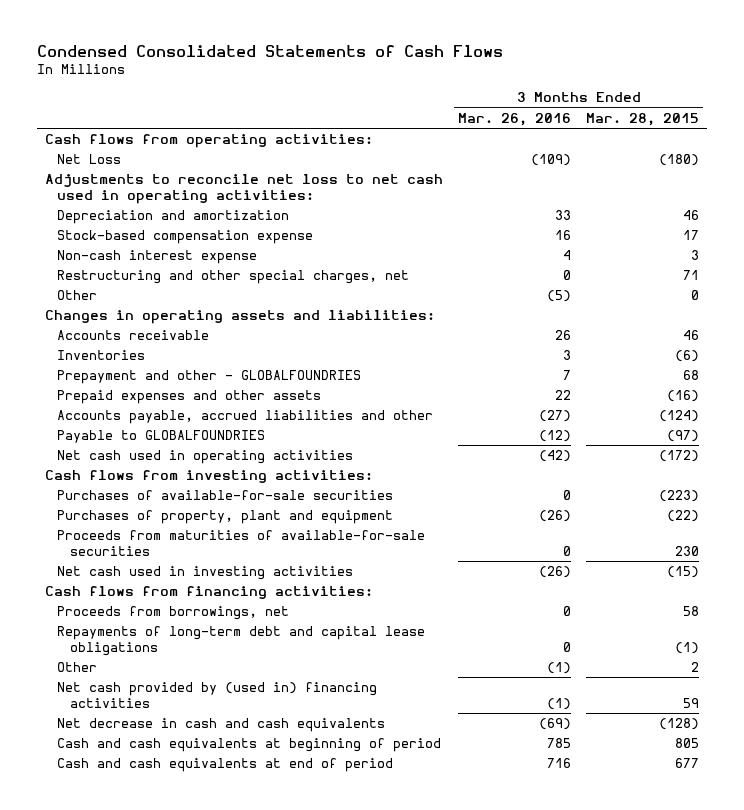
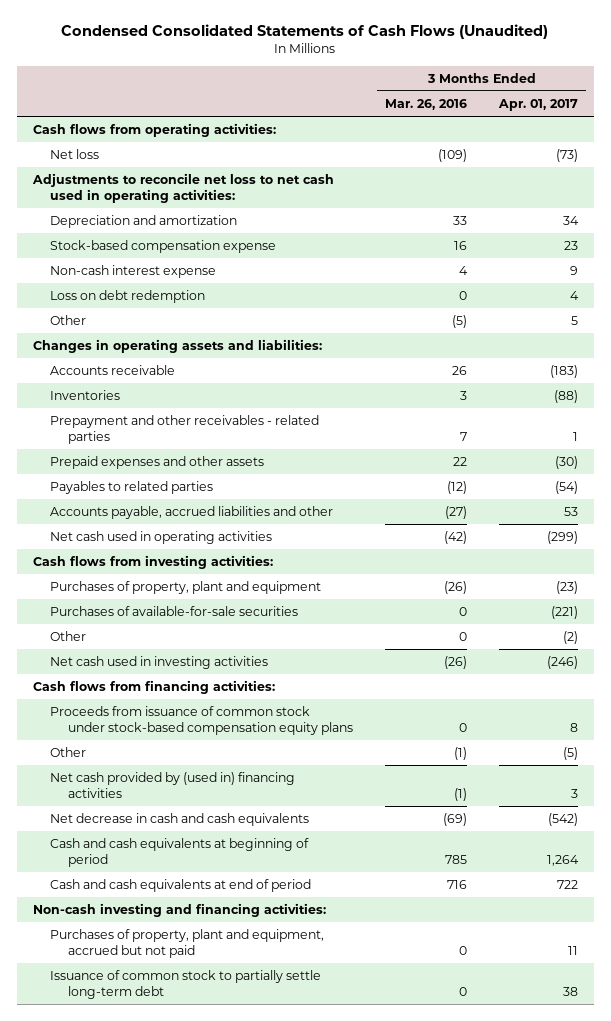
[37,45,504,58] Condensed Consolidated Statements of Cash Flows -> [61,24,549,40] Condensed Consolidated Statements of Cash Flows (Unaudited)
[586,112,700,126] Mar. 28, 2015 -> none
none -> [498,98,579,111] Apr. 01, 2017
[57,154,122,165] Net Loss -> [50,148,100,159] Net loss
[57,270,410,285] Restructuring and other special charges, net -> none
none -> [50,289,206,303] Loss on debt redemption
[57,370,362,385] Prepayment and other - GLOBALFOUNDRIES -> none
none -> [50,414,320,445] Prepayment and other receivables - related parties
none -> [50,480,214,494] Payables to related parties
[57,430,266,444] Payable to GLOBALFOUNDRIES -> none
[57,530,426,556] Proceeds from maturities of available-for-sale securities -> none
[57,490,394,501] Purchases of available-for-sale securities -> [50,605,299,616] Purchases of available-for-sale securities
none -> [50,630,87,641] Other
[57,606,290,621] Proceeds from borrowings, net -> none
[57,626,426,656] Repayments of long-term debt and capital lease obligations -> none
none -> [50,705,354,736] Proceeds from issuance of common stock under stock-based compensation equity plans
none -> [32,902,326,917] Non-cash investing and financing activities:
none -> [50,928,325,959] Purchases of property, plant and equipment, accrued but not paid
none -> [50,969,322,1000] Issuance of common stock to partially settle long-term debt

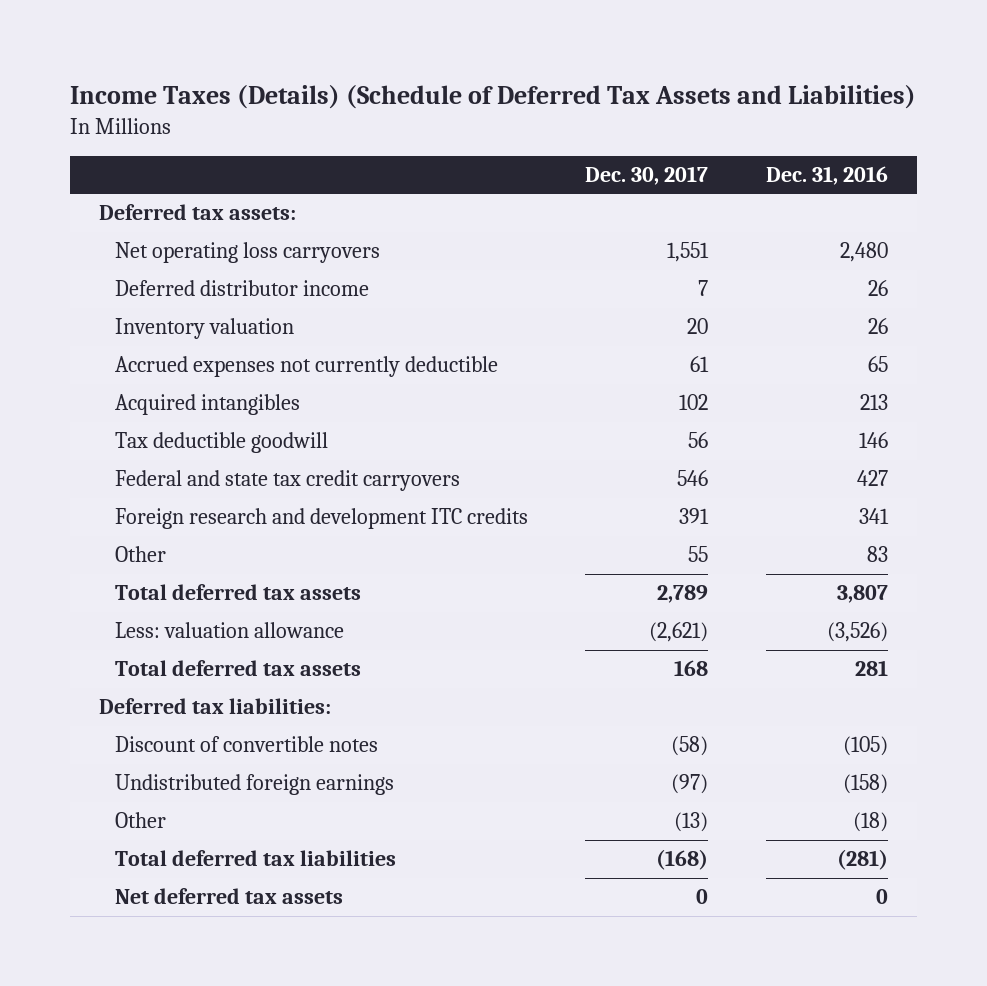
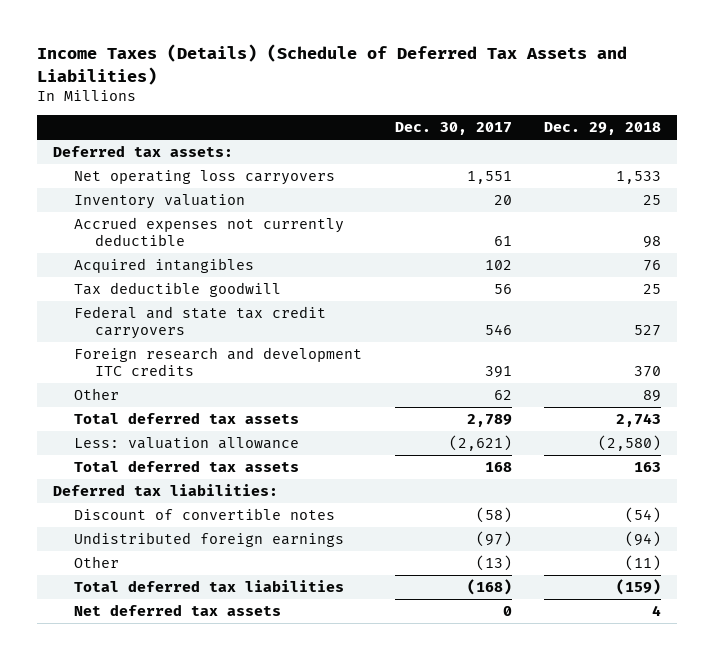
[765,166,888,186] Dec. 31, 2016 -> none
none -> [544,122,662,136] Dec. 29, 2018
[114,280,369,297] Deferred distributor income -> none
[688,546,709,563] 55 -> [493,390,512,401] 62

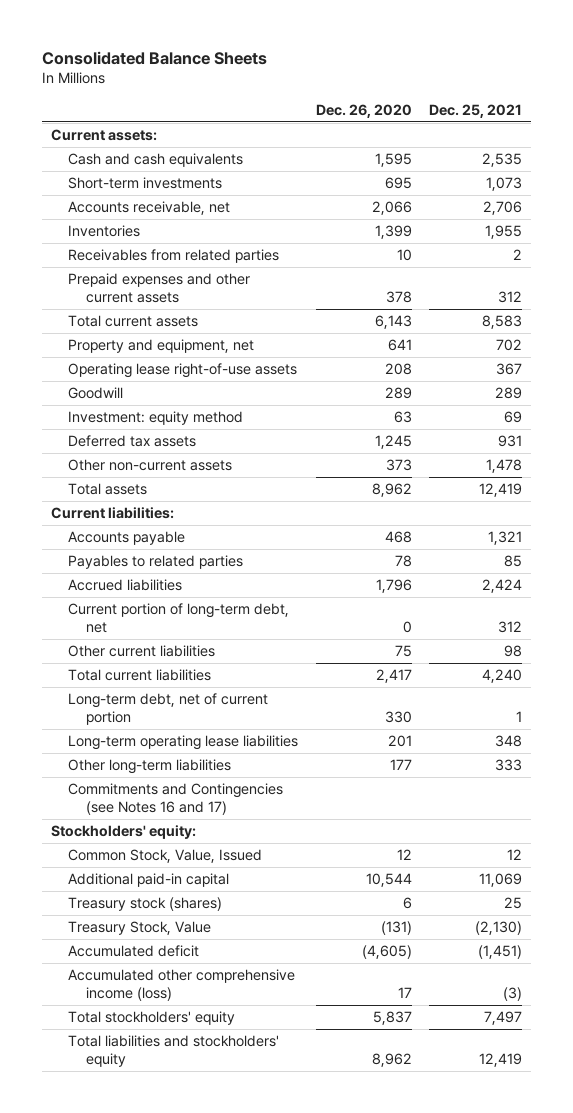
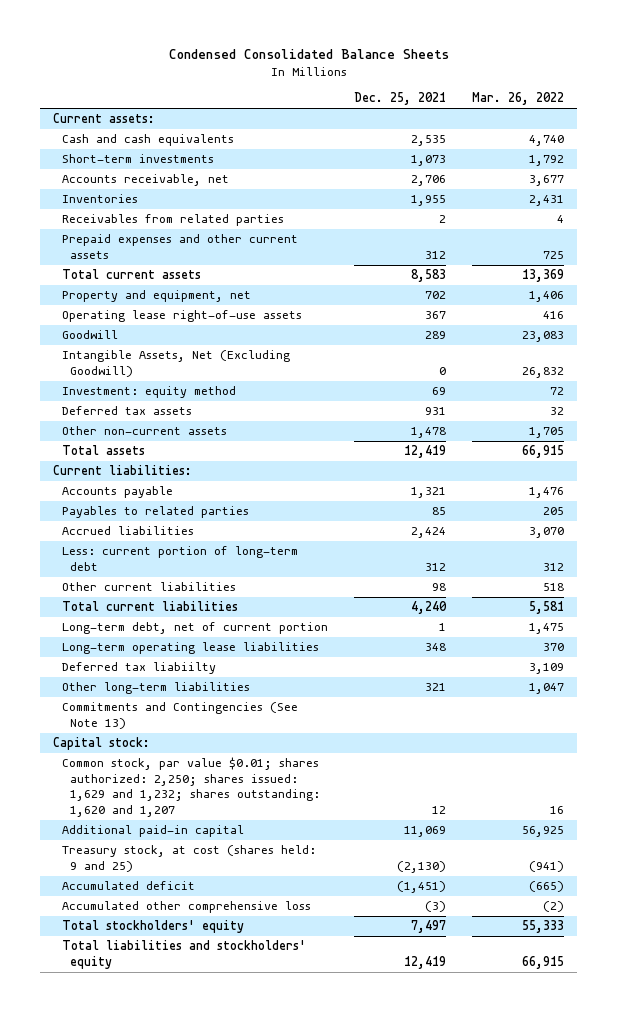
[41,51,267,66] Consolidated Balance Sheets -> [168,48,449,59] Condensed Consolidated Balance Sheets
[315,103,412,118] Dec. 26, 2020 -> none
none -> [472,92,565,106] Mar. 26, 2022
none -> [61,350,290,377] Intangible Assets, Net (Excluding Goodwill)
[68,603,290,634] Current portion of long-term debt, net -> [61,546,298,571] Less: current portion of long-term debt
[50,825,196,840] Stockholders' equity: -> none
none -> [61,662,216,675] Deferred tax liabiilty
[495,759,523,772] 333 -> [424,683,446,692] 321
[68,783,284,816] Commitments and Contingencies (see Notes 16 and 17) -> [61,702,298,729] Commitments and Contingencies (See Note 13)
none -> [52,737,150,751] Capital stock:
[68,849,263,864] Common Stock, Value, Issued -> [61,757,321,818] Common stock, par value $0.01; shares authorized: 2,250; shares issued: 1,629 and 1,232; shares outstanding: 1,620 and 1,207
[68,897,223,912] Treasury stock (shares) -> none
[68,921,212,936] Treasury Stock, Value -> [61,845,316,872] Treasury stock, at cost (shares held: 9 and 25)
[68,969,296,1002] Accumulated other comprehensive income (loss) -> [61,901,311,914] Accumulated other comprehensive loss

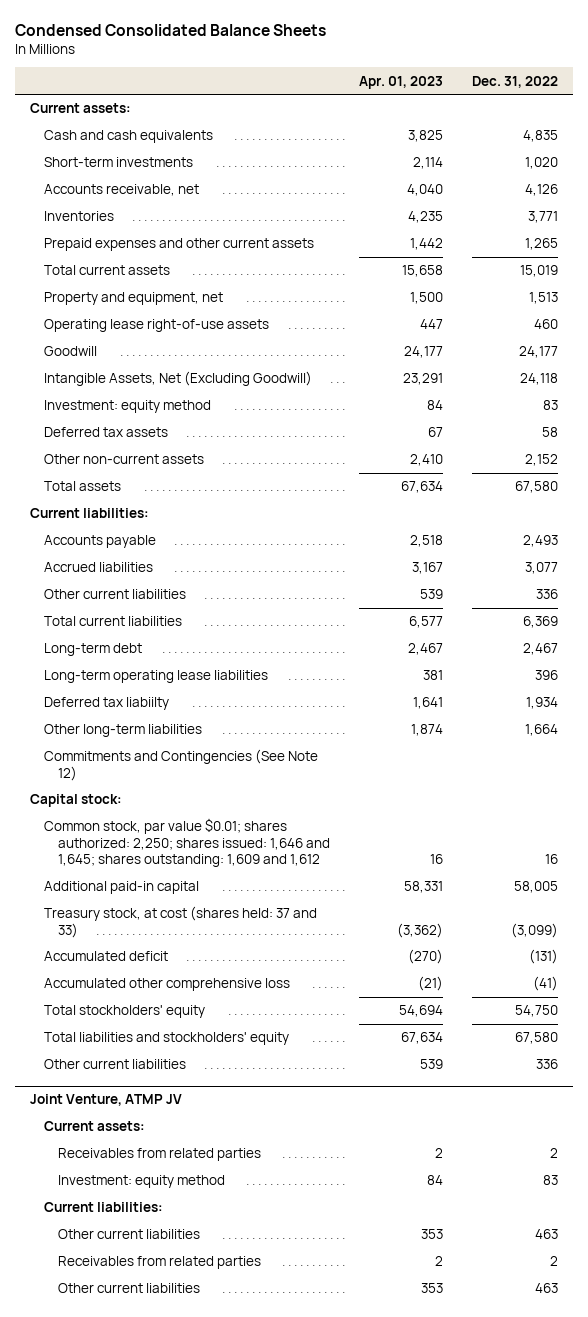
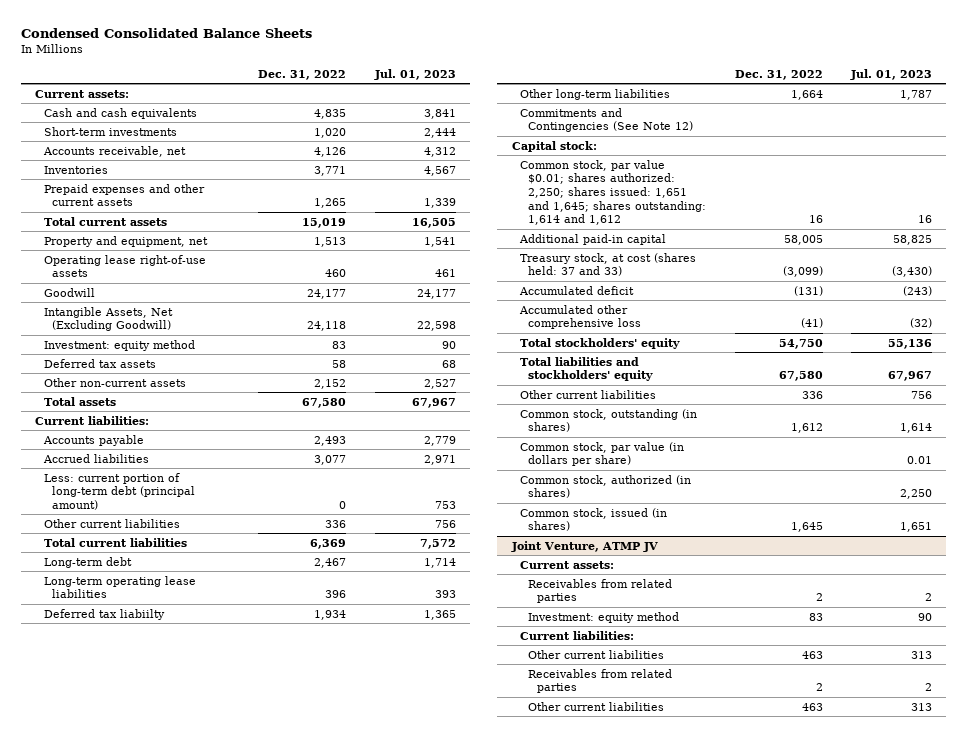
[359,75,444,89] Apr. 01, 2023 -> none
none -> [373,68,456,80] Jul. 01, 2023
none -> [43,472,196,510] Less: current portion of long-term debt (principal amount)
[44,818,331,867] Common stock, par value $0.01; shares authorized: 2,250; shares issued: 1,646 and 1,645; shares outstanding: 1,609 and 1,612 -> [519,159,707,226] Common stock, par value $0.01; shares authorized: 2,250; shares issued: 1,651 and 1,645; shares outstanding: 1,614 and 1,612
none -> [519,408,697,433] Common stock, outstanding (in shares)
none -> [519,441,684,467] Common stock, par value (in dollars per share)
none -> [519,474,691,499] Common stock, authorized (in shares)
none -> [519,507,667,532] Common stock, issued (in shares)

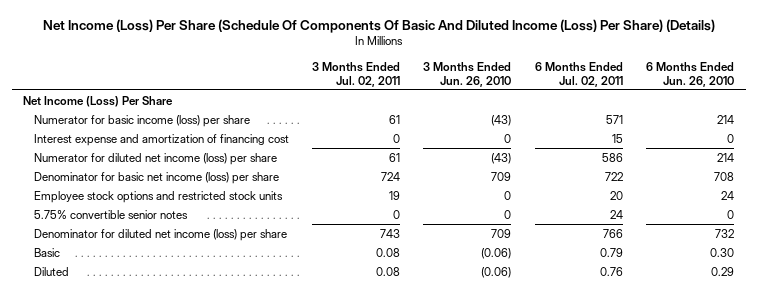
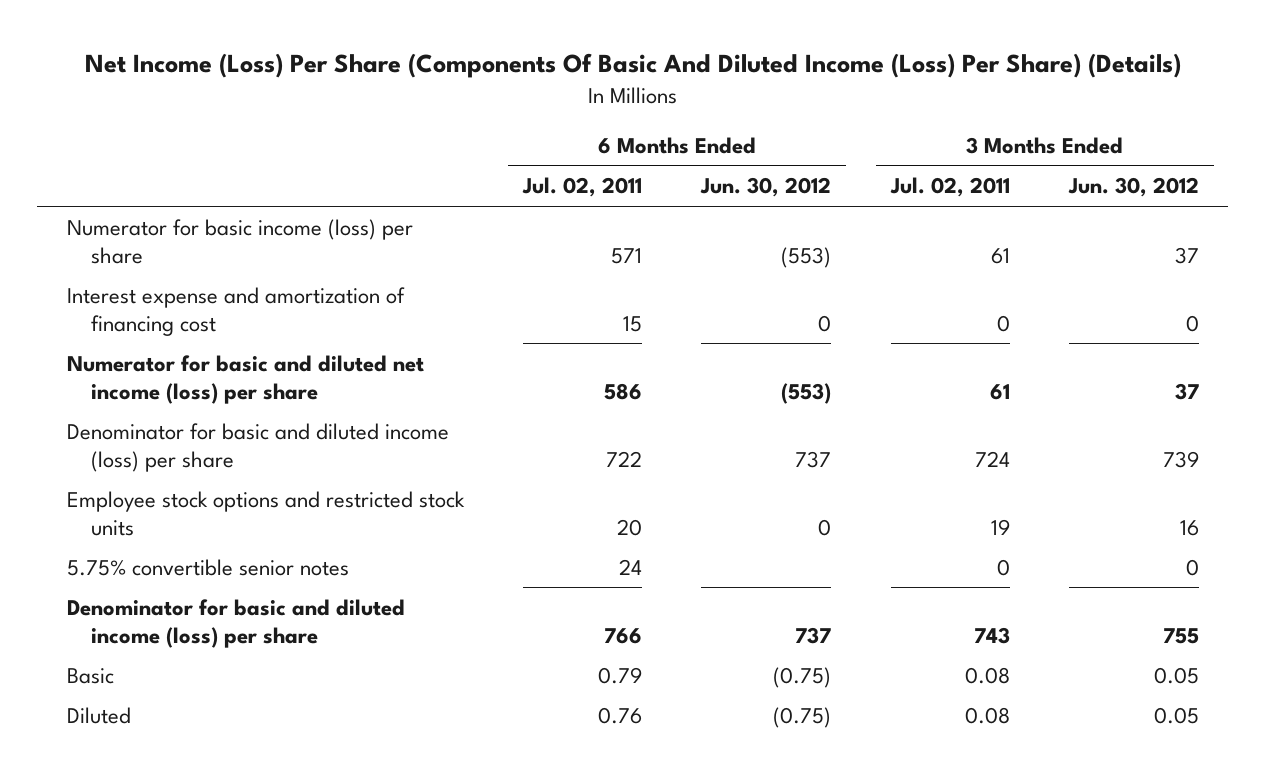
[42,18,715,33] Net Income (Loss) Per Share (Schedule Of Components Of Basic And Diluted Income (Loss) Per Share) (Details) -> [84,53,1181,79] Net Income (Loss) Per Share (Components Of Basic And Diluted Income (Loss) Per Share) (Details)
[423,61,512,87] 3 Months Ended Jun. 26, 2010 -> none
[646,61,735,87] 6 Months Ended Jun. 26, 2010 -> none
none -> [700,177,832,198] Jun. 30, 2012
none -> [1067,177,1199,198] Jun. 30, 2012
[23,95,174,107] Net Income (Loss) Per Share -> none
[33,152,277,165] Numerator for diluted net income (loss) per share -> [66,354,424,404] Numerator for basic and diluted net income (loss) per share
[33,171,279,184] Denominator for basic net income (loss) per share -> [66,422,449,472] Denominator for basic and diluted income (loss) per share
[33,228,287,241] Denominator for diluted net income (loss) per share -> [66,598,405,648] Denominator for basic and diluted income (loss) per share

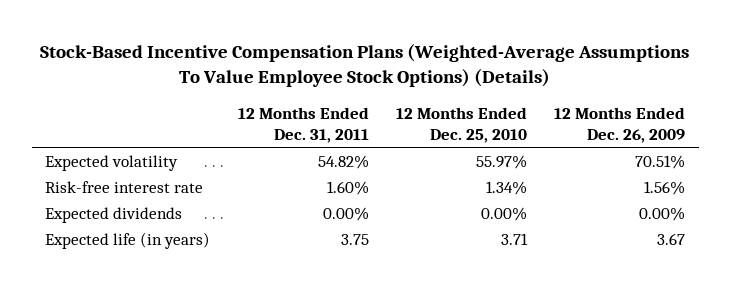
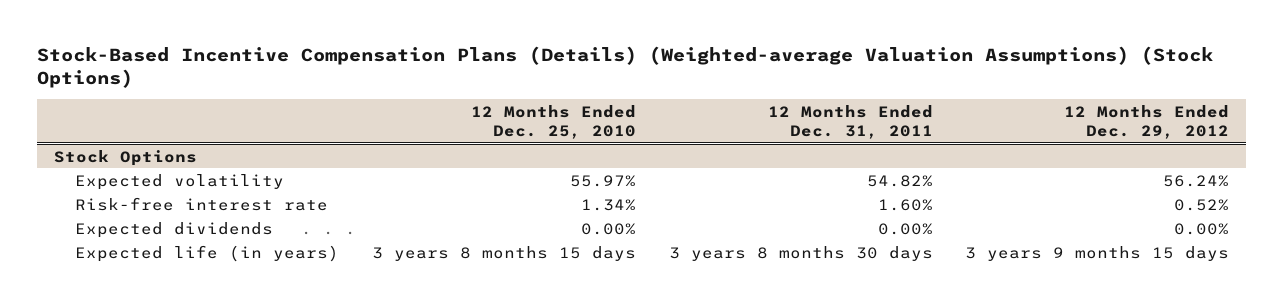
[40,43,690,88] Stock-Based Incentive Compensation Plans (Weighted-Average Assumptions To Value Employee Stock Options) (Details) -> [37,45,1214,89] Stock-Based Incentive Compensation Plans (Details) (Weighted-average Valuation Assumptions) (Stock Options)
[554,107,686,143] 12 Months Ended Dec. 26, 2009 -> none
none -> [1064,105,1230,140] 12 Months Ended Dec. 29, 2012
none -> [53,149,197,166] Stock Options
[340,233,369,245] 3.75 -> [668,245,933,261] 3 years 8 months 30 days
[500,232,528,245] 3.71 -> [371,245,636,261] 3 years 8 months 15 days

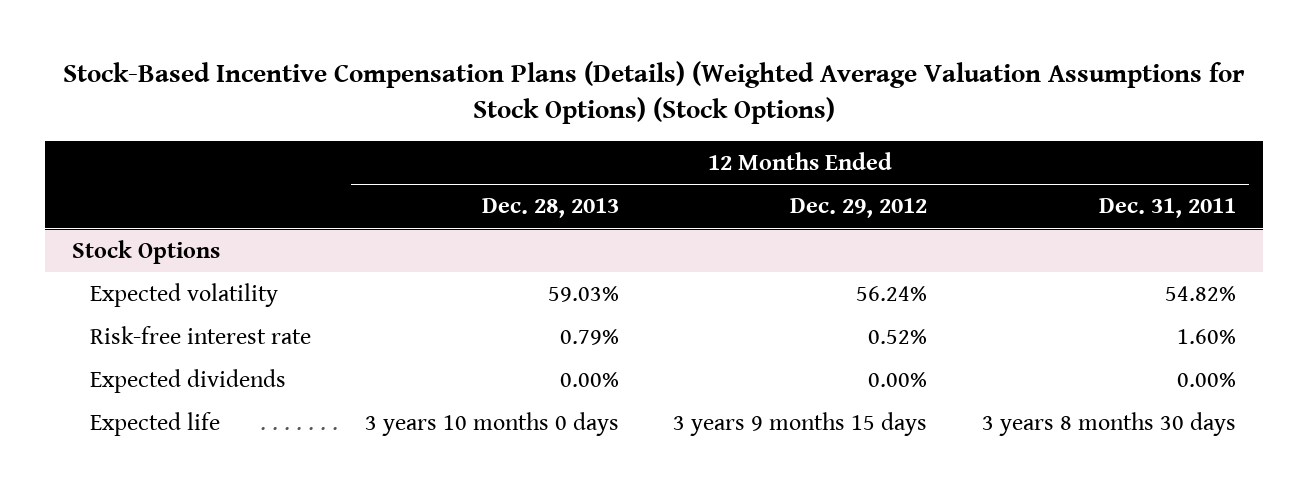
[37,45,1214,89] Stock-Based Incentive Compensation Plans (Details) (Weighted-average Valuation Assumptions) (Stock Options) -> [62,60,1245,124] Stock-Based Incentive Compensation Plans (Details) (Weighted Average Valuation Assumptions for Stock Options) (Stock Options)
[470,105,636,140] 12 Months Ended Dec. 25, 2010 -> none
none -> [481,198,619,219] Dec. 28, 2013
[75,244,340,262] Expected life (in years) -> [89,411,220,436] Expected life

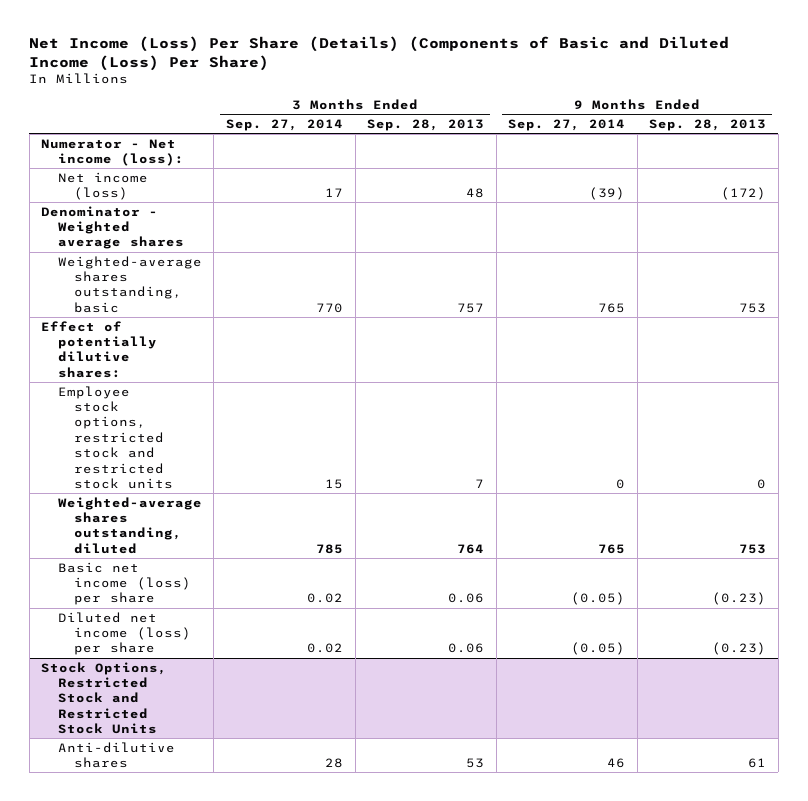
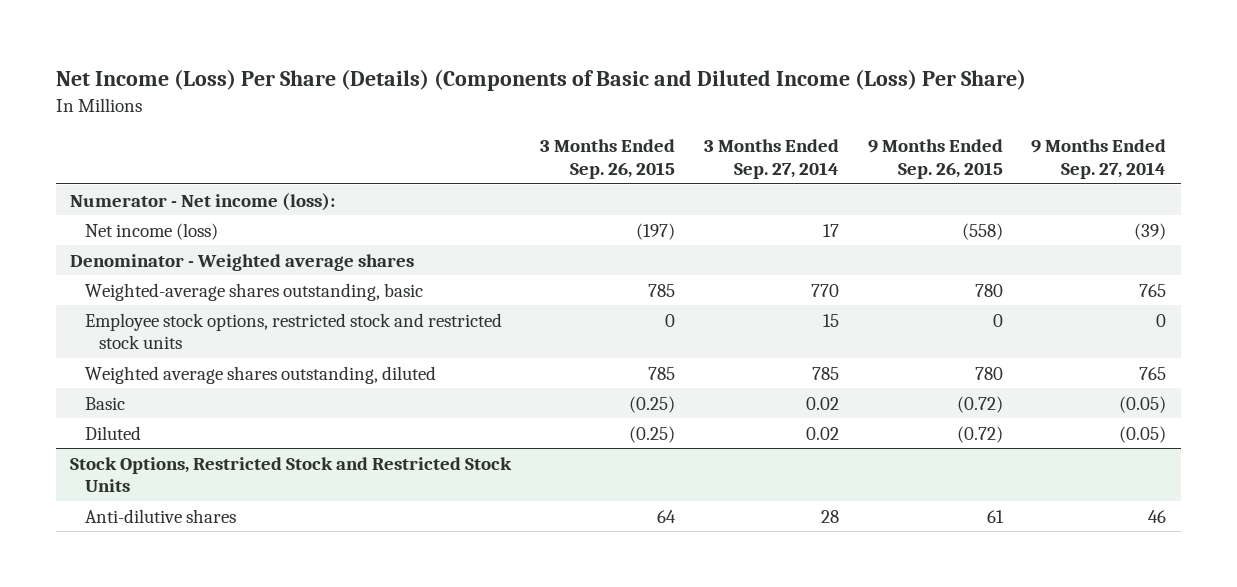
[367,119,485,132] Sep. 28, 2013 -> none
[649,119,767,132] Sep. 28, 2013 -> none
none -> [540,139,676,180] 3 Months Ended Sep. 26, 2015
none -> [867,139,1003,180] 9 Months Ended Sep. 26, 2015
[41,320,157,378] Effect of potentially dilutive shares: -> none
[57,496,202,554] Weighted-average shares outstanding, diluted -> [84,365,436,384] Weighted average shares outstanding, diluted
[57,561,192,606] Basic net income (loss) per share -> [84,396,125,410] Basic
[57,611,192,656] Diluted net income (loss) per share -> [84,425,141,440] Diluted

